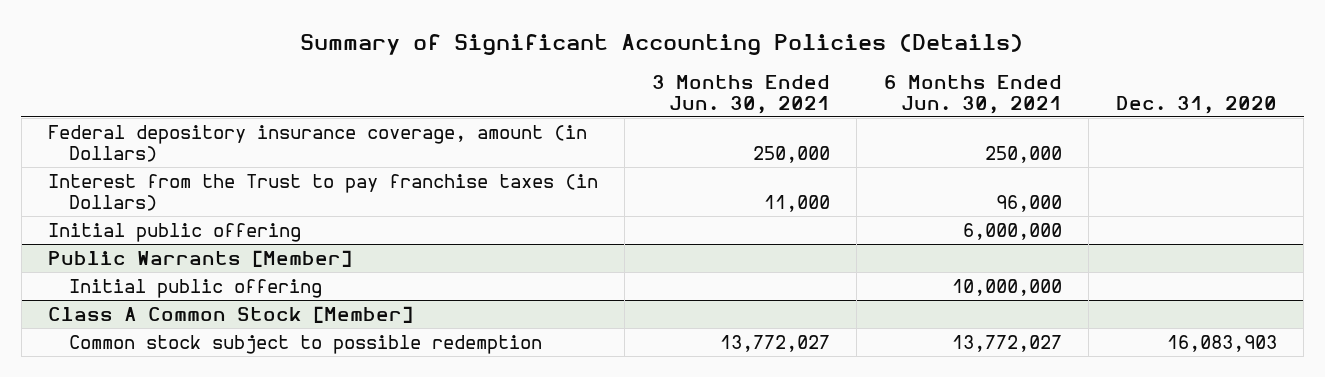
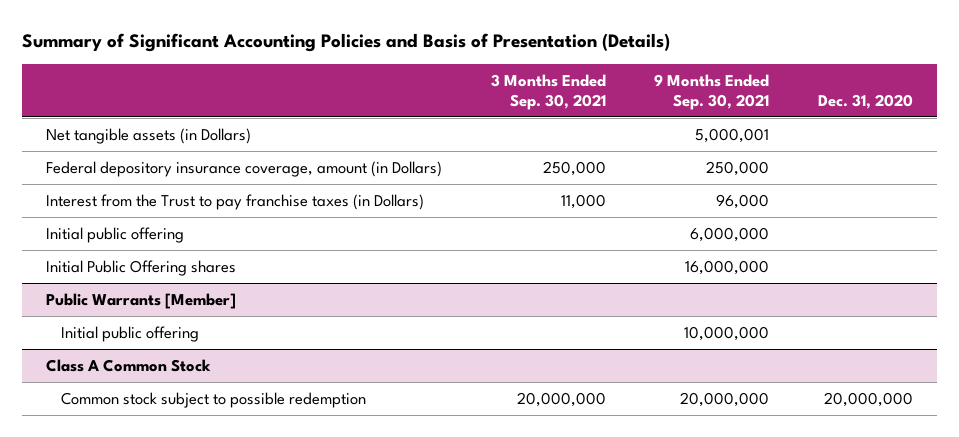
[300,33,1024,55] Summary of Significant Accounting Policies (Details) -> [21,33,670,53] Summary of Significant Accounting Policies and Basis of Presentation (Details)
[651,74,830,115] 3 Months Ended Jun. 30, 2021 -> none
[883,74,1062,115] 6 Months Ended Jun. 30, 2021 -> none
none -> [490,73,606,110] 3 Months Ended Sep. 30, 2021
none -> [654,73,770,110] 9 Months Ended Sep. 30, 2021
none -> [46,127,252,144] Net tangible assets (in Dollars)
none -> [46,259,237,276] Initial Public Offering shares
[48,305,414,323] Class A Common Stock [Member] -> [46,358,212,372] Class A Common Stock
[1166,334,1277,352] 16,083,903 -> [823,391,913,407] 20,000,000

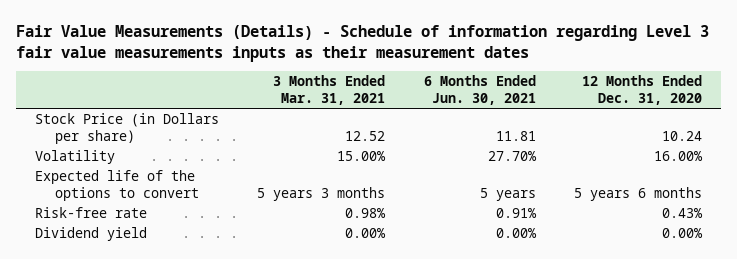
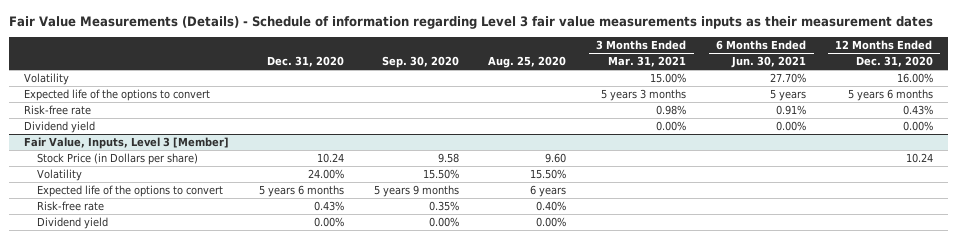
none -> [266,56,344,68] Dec. 31, 2020
none -> [381,56,459,69] Sep. 30, 2020
none -> [488,56,567,69] Aug. 25, 2020
[35,112,220,144] Stock Price (in Dollars per share) -> none
none -> [24,136,230,149] Fair Value, Inputs, Level 3 [Member]
none -> [37,152,199,165] Stock Price (in Dollars per share)
none -> [37,168,83,181] Volatility
none -> [37,184,224,197] Expected life of the options to convert
none -> [37,200,105,211] Risk-free rate
none -> [37,216,109,229] Dividend yield

